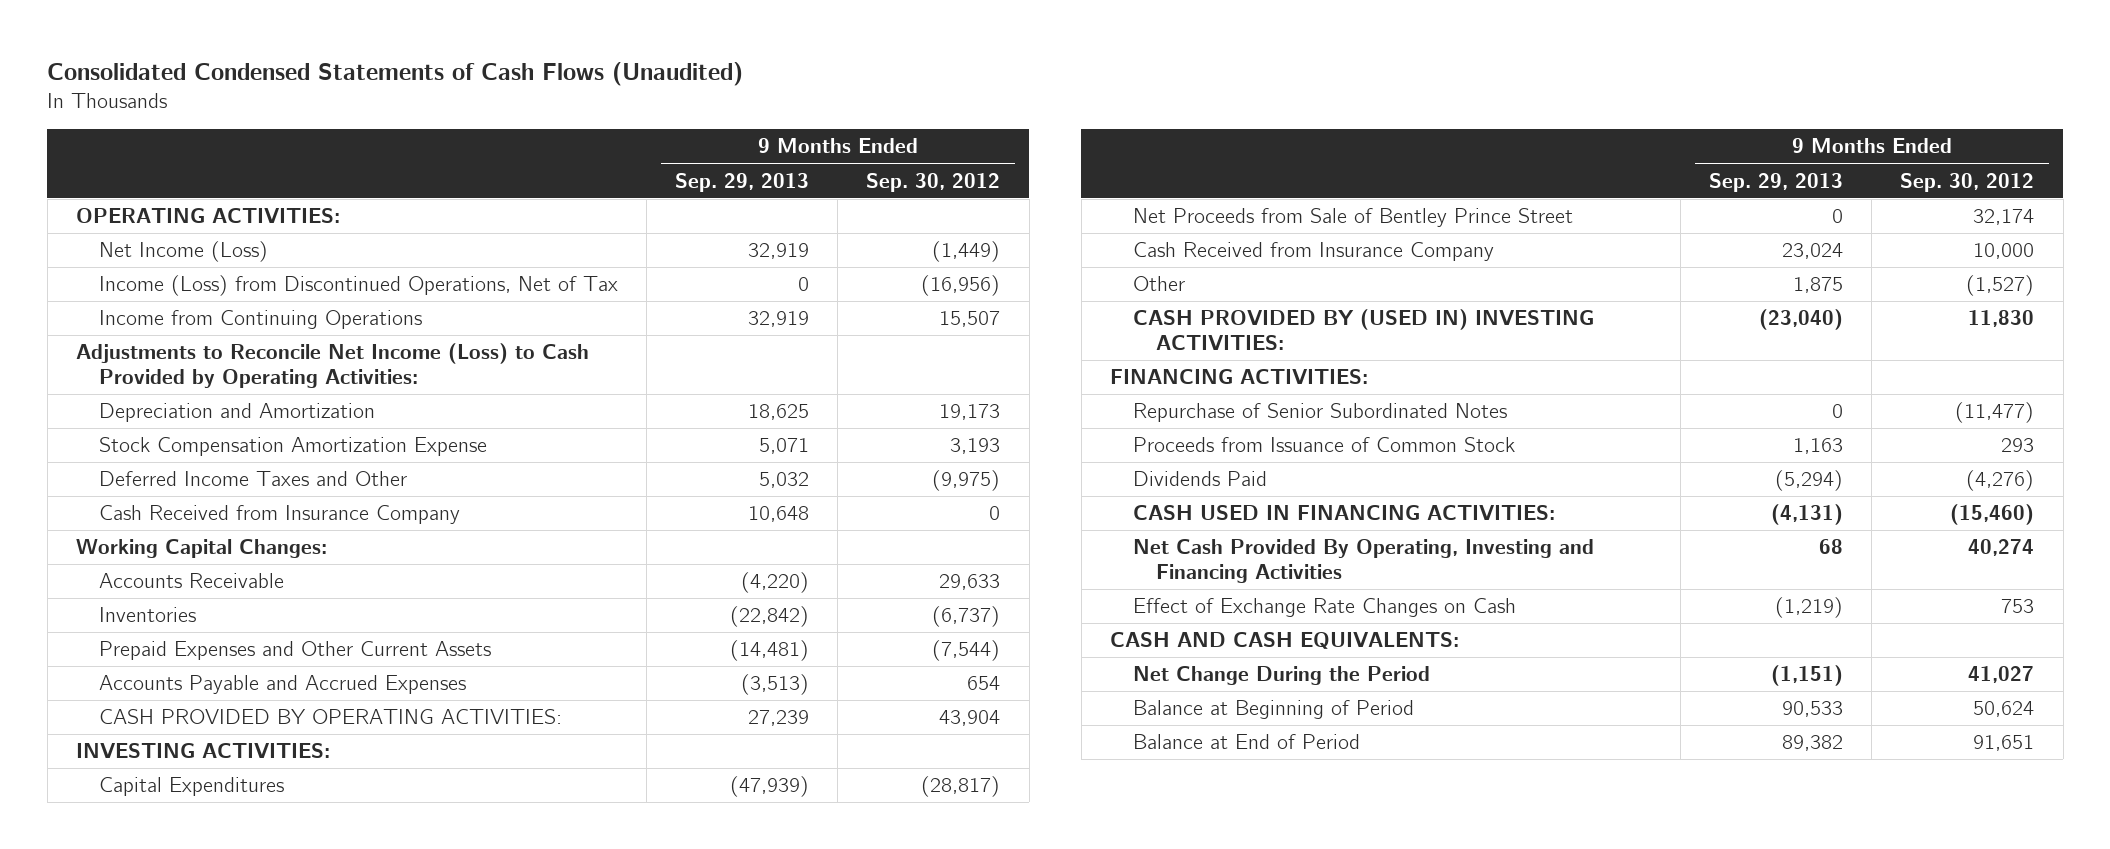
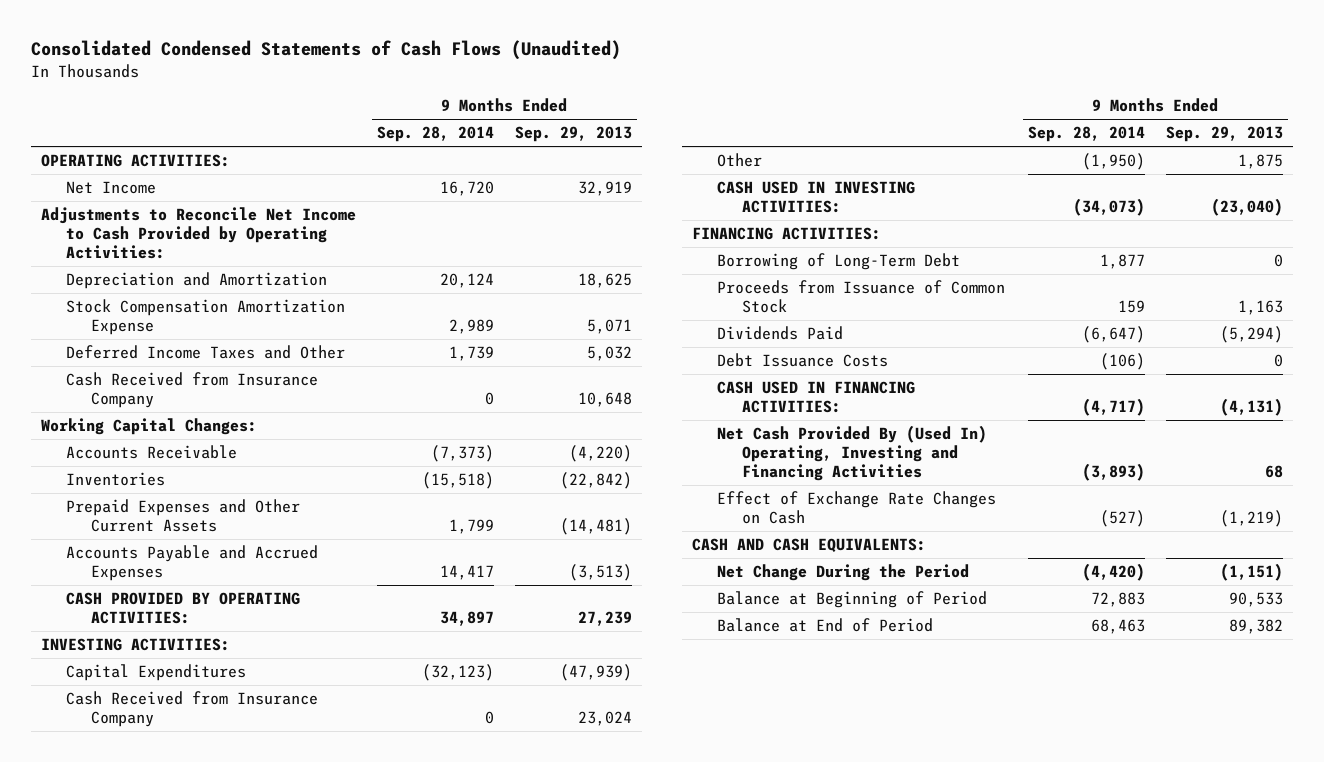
[866,172,1001,192] Sep. 30, 2012 -> none
none -> [376,126,494,143] Sep. 28, 2014
[98,275,618,297] Income (Loss) from Discontinued Operations, Net of Tax -> none
[98,310,422,330] Income from Continuing Operations -> none
[98,241,268,263] Net Income (Loss) -> [65,181,156,195] Net Income
[75,343,589,389] Adjustments to Reconcile Net Income (Loss) to Cash Provided by Operating Activities: -> [41,207,357,260] Adjustments to Reconcile Net Income to Cash Provided by Operating Activities:
[1132,208,1573,228] Net Proceeds from Sale of Bentley Prince Street -> none
[1132,309,1594,351] CASH PROVIDED BY (USED IN) INVESTING ACTIVITIES: -> [717,181,916,214] CASH USED IN INVESTING ACTIVITIES:
[1132,403,1507,423] Repurchase of Senior Subordinated Notes -> none
none -> [717,253,961,271] Borrowing of Long-Term Debt
none -> [717,353,889,368] Debt Issuance Costs
[1132,539,1594,584] Net Cash Provided By Operating, Investing and Financing Activities -> [717,425,988,482] Net Cash Provided By (Used In) Operating, Investing and Financing Activities

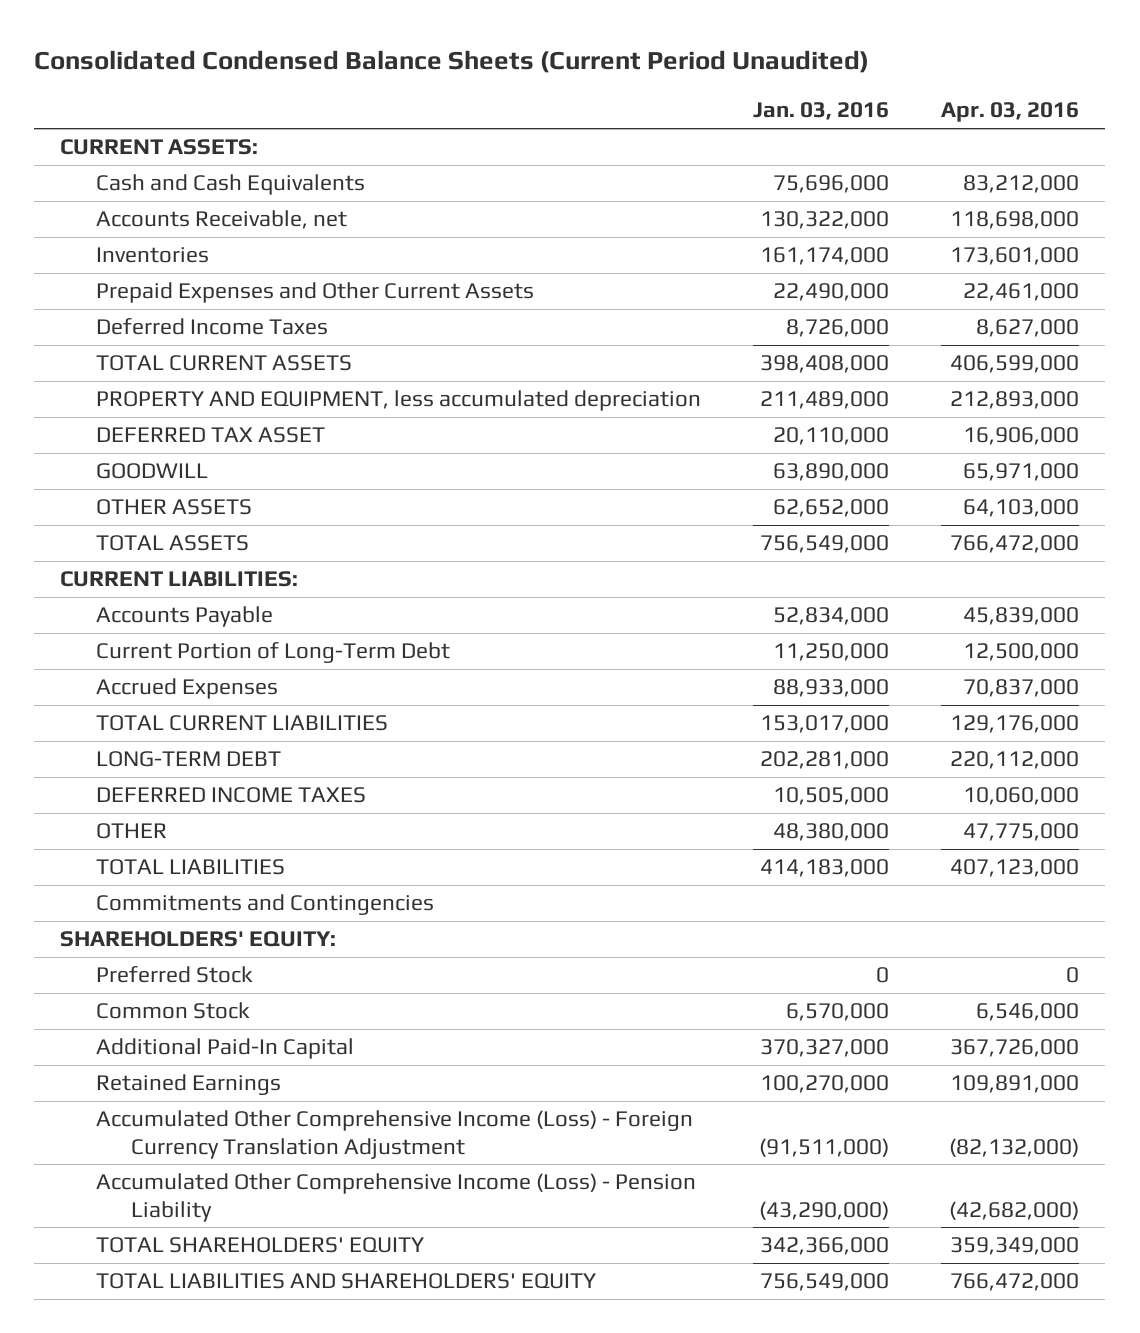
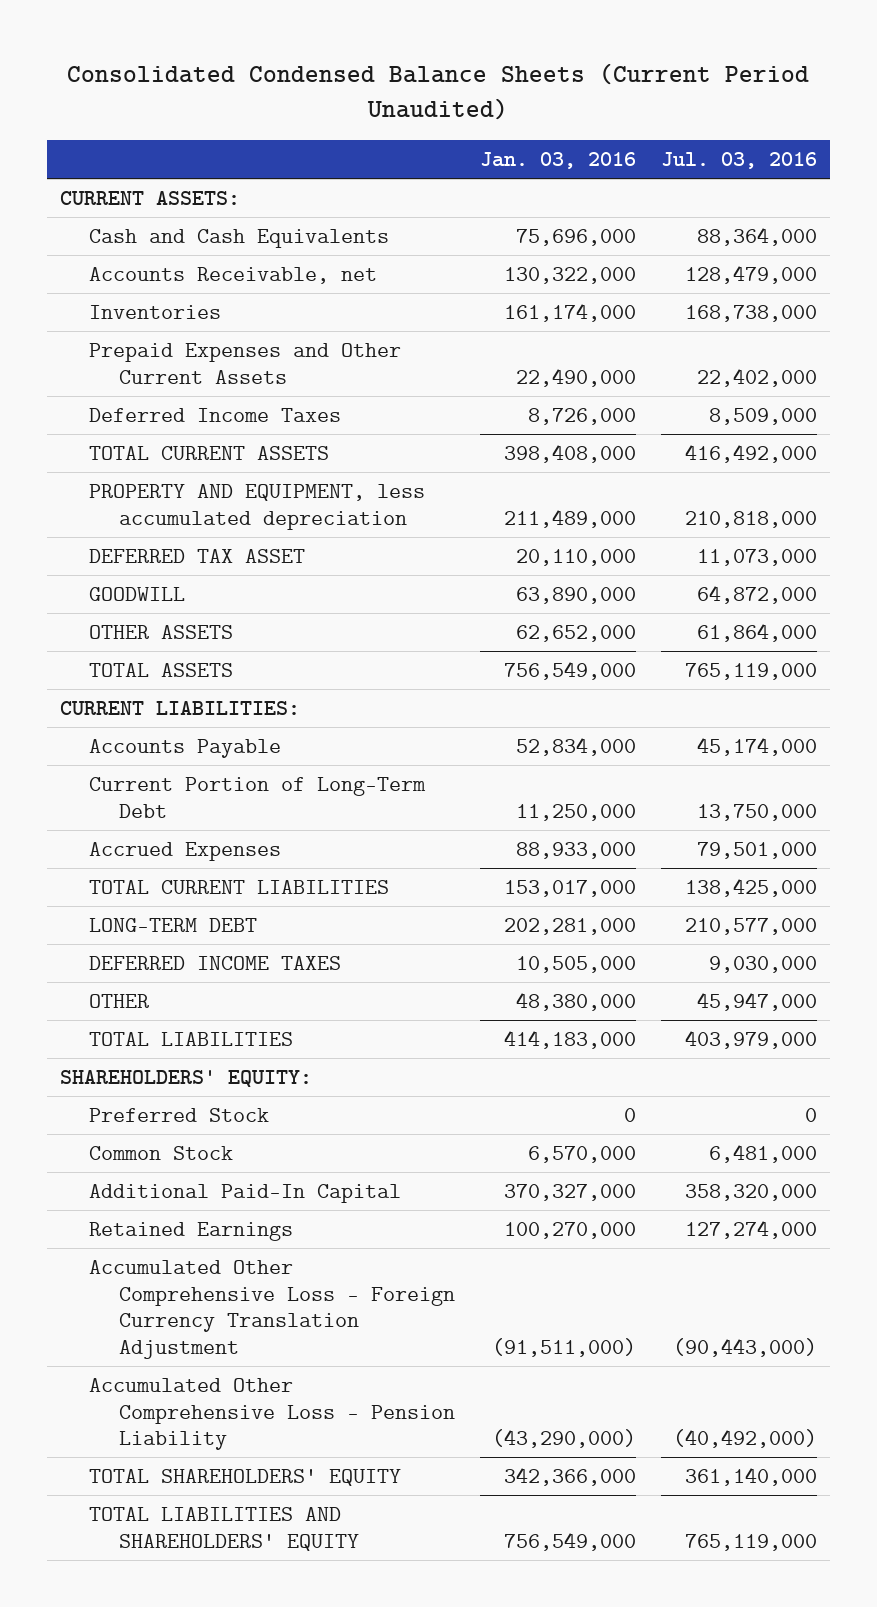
[941,102,1080,123] Apr. 03, 2016 -> none
none -> [660,152,817,170] Jul. 03, 2016
[95,894,434,916] Commitments and Contingencies -> none
[95,1110,693,1159] Accumulated Other Comprehensive Income (Loss) - Foreign Currency Translation Adjustment -> [89,1259,455,1359] Accumulated Other Comprehensive Loss - Foreign Currency Translation Adjustment
[95,1173,696,1222] Accumulated Other Comprehensive Income (Loss) - Pension Liability -> [89,1377,455,1451] Accumulated Other Comprehensive Loss - Pension Liability

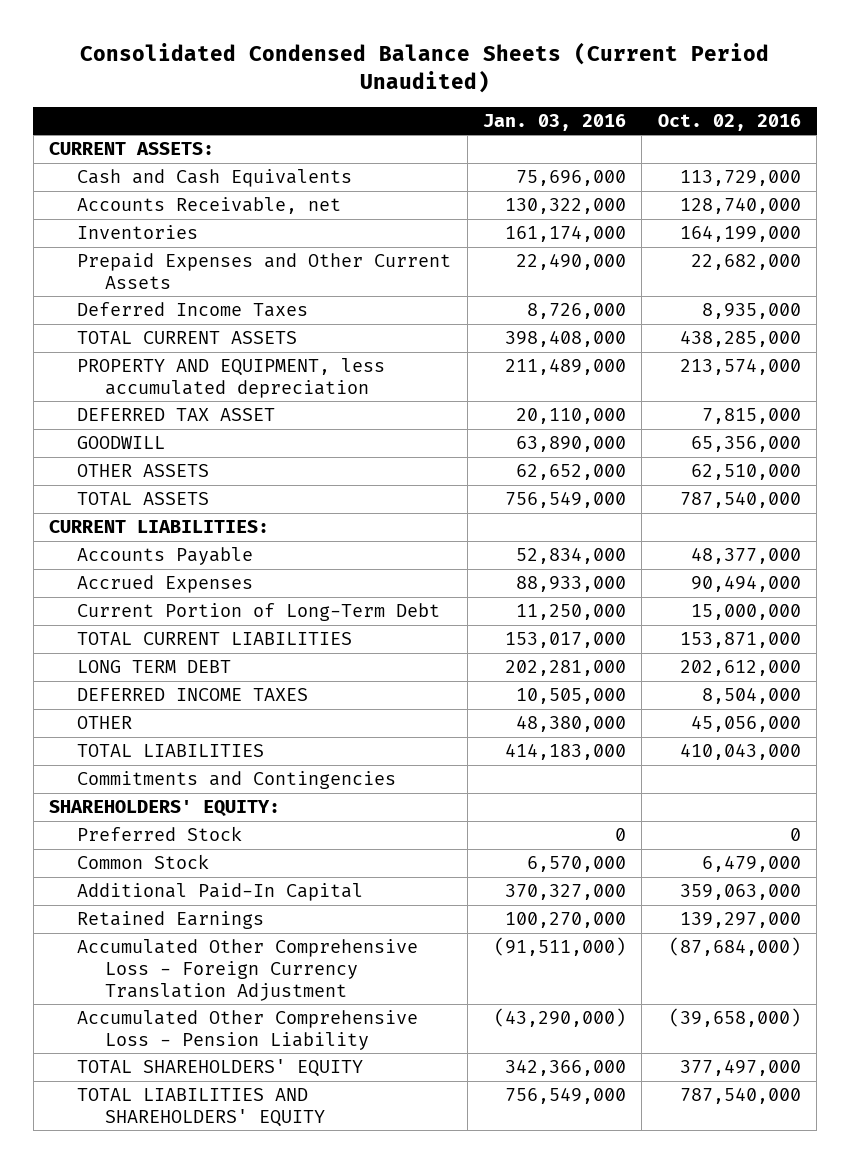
[660,152,817,170] Jul. 03, 2016 -> none
none -> [657,113,801,131] Oct. 02, 2016
[89,776,427,818] Current Portion of Long-Term Debt -> [77,603,441,622] Current Portion of Long-Term Debt
[89,917,258,932] LONG-TERM DEBT -> [77,660,232,674] LONG TERM DEBT
none -> [77,771,397,790] Commitments and Contingencies

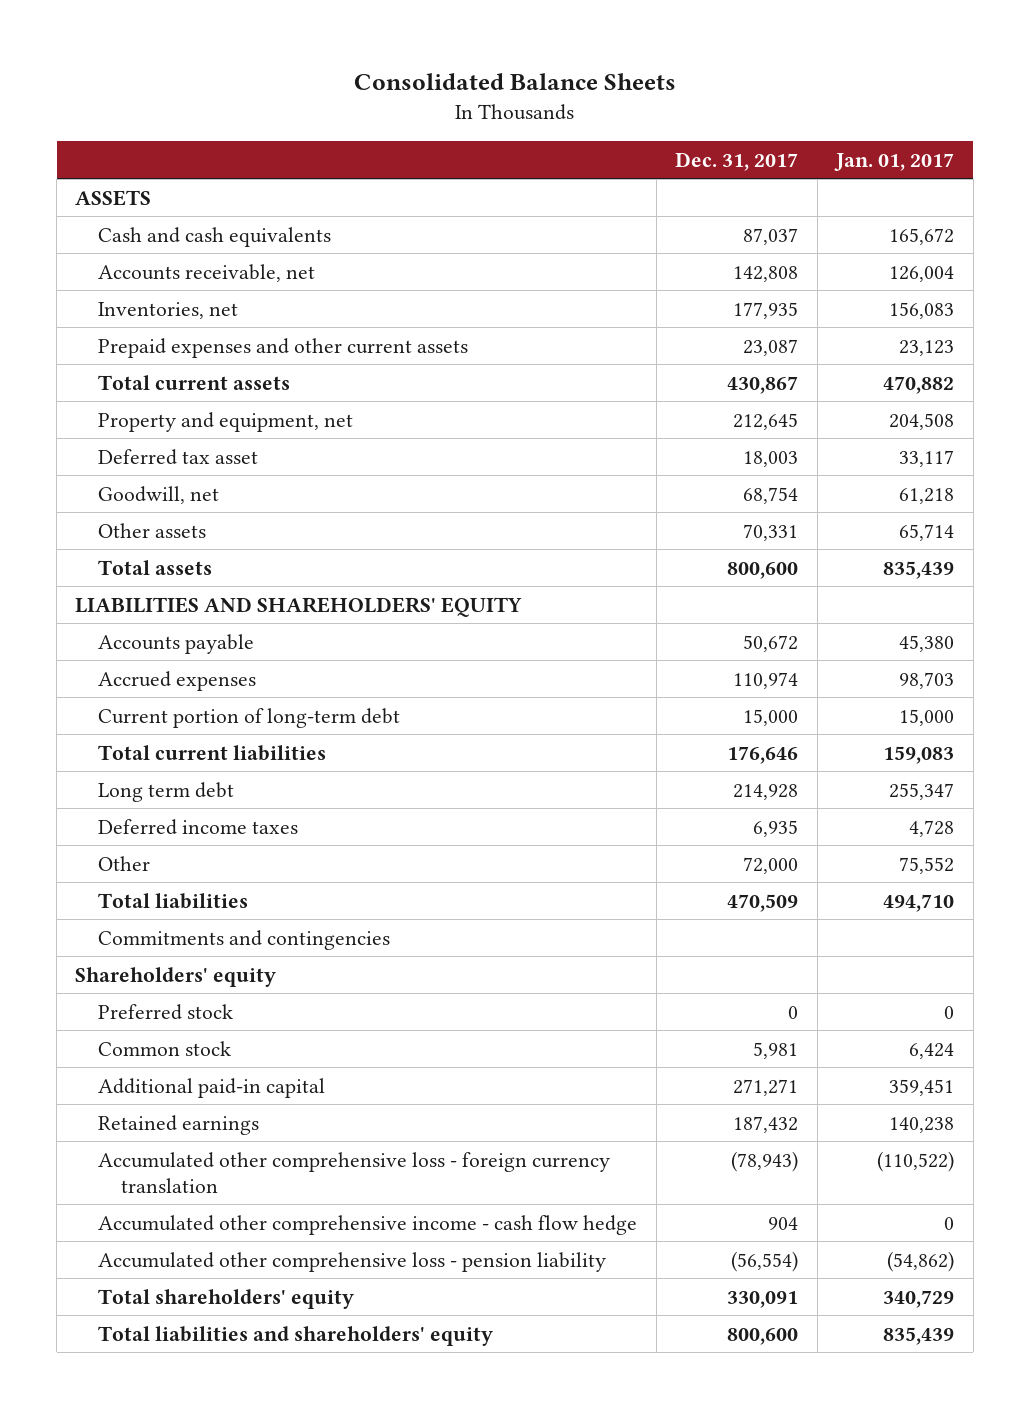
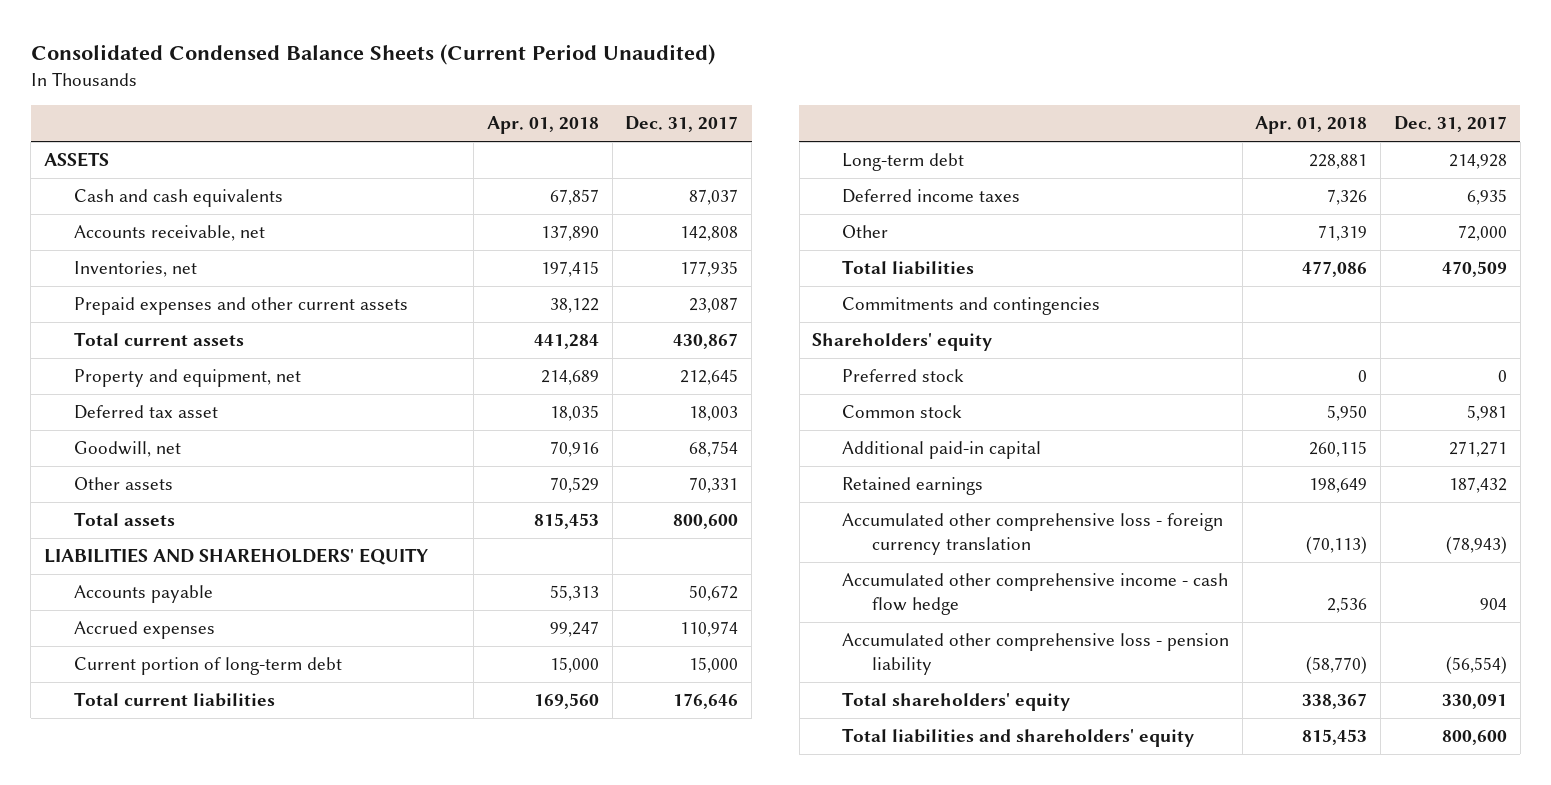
[353,73,676,91] Consolidated Balance Sheets -> [30,44,715,66] Consolidated Condensed Balance Sheets (Current Period Unaudited)
[834,152,955,171] Jan. 01, 2017 -> none
none -> [486,116,599,135] Apr. 01, 2018
[98,781,235,802] Long term debt -> [842,153,965,172] Long-term debt

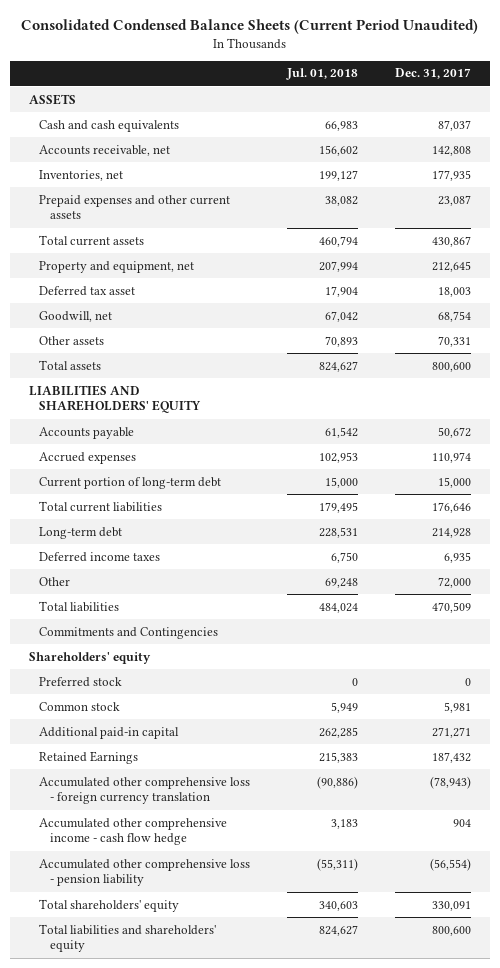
[486,116,599,135] Apr. 01, 2018 -> none
none -> [286,68,359,81] Jul. 01, 2018
[842,297,1101,316] Commitments and contingencies -> [39,626,219,639] Commitments and Contingencies
[842,477,984,496] Retained earnings -> [39,750,139,764] Retained Earnings

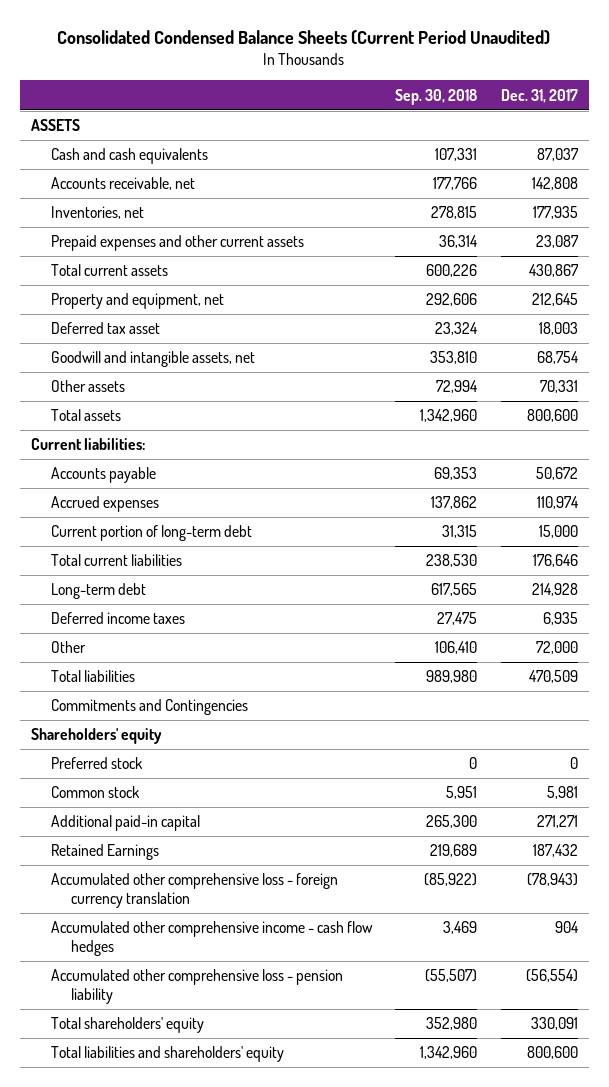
[286,68,359,81] Jul. 01, 2018 -> none
none -> [395,88,478,105] Sep. 30, 2018
[39,310,113,322] Goodwill, net -> [51,351,256,368] Goodwill and intangible assets, net
[28,384,202,414] LIABILITIES AND SHAREHOLDERS' EQUITY -> none
none -> [31,438,146,451] Current liabilities:
[39,817,228,846] Accumulated other comprehensive income - cash flow hedge -> [51,921,374,957] Accumulated other comprehensive income - cash flow hedges

